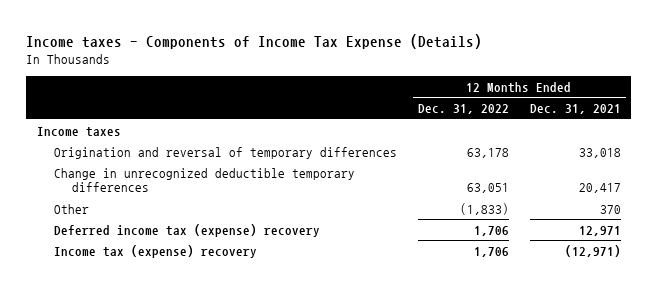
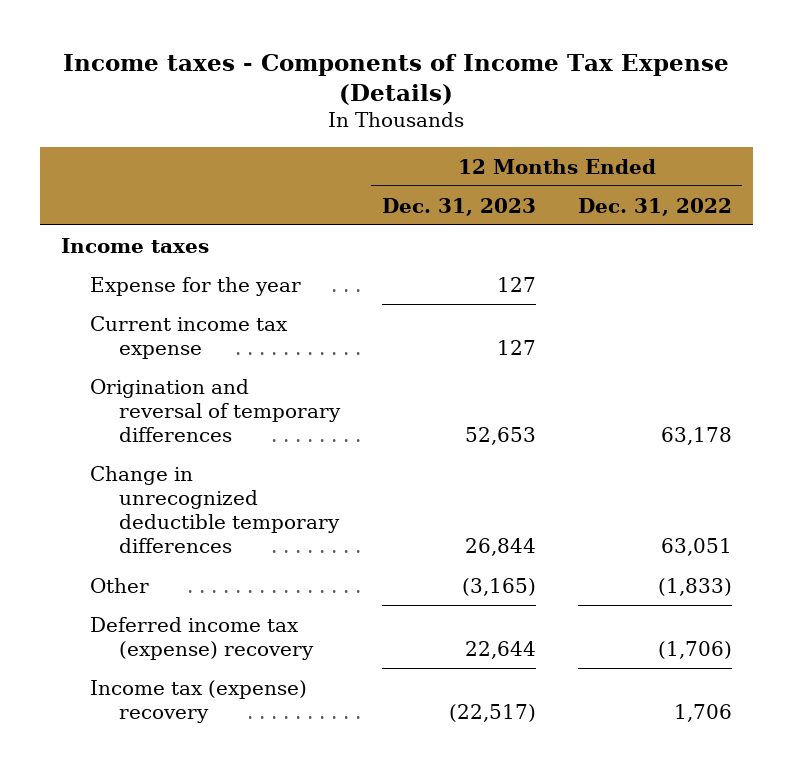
[529,104,621,115] Dec. 31, 2021 -> none
none -> [381,197,536,216] Dec. 31, 2023
none -> [89,276,301,296] Expense for the year
none -> [89,315,288,359] Current income tax expense
[474,225,510,236] 1,706 -> [657,640,732,659] (1,706)

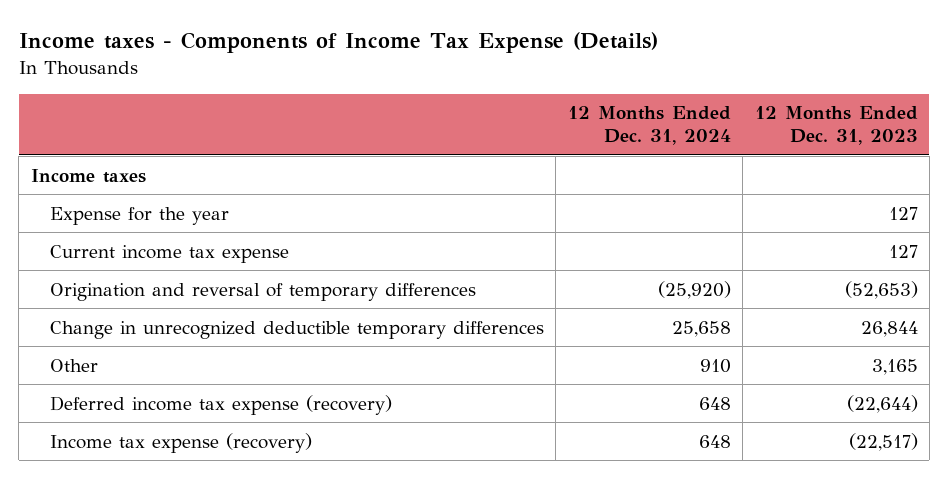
[577,197,732,216] Dec. 31, 2022 -> none
none -> [567,106,731,146] 12 Months Ended Dec. 31, 2024
[464,427,536,446] 52,653 -> [844,280,918,299] (52,653)
[461,577,536,596] (3,165) -> [871,358,918,375] 3,165
[89,616,314,660] Deferred income tax (expense) recovery -> [50,394,393,415] Deferred income tax expense (recovery)
[464,640,536,659] 22,644 -> [846,394,918,413] (22,644)
[89,679,307,723] Income tax (expense) recovery -> [50,432,313,453] Income tax expense (recovery)

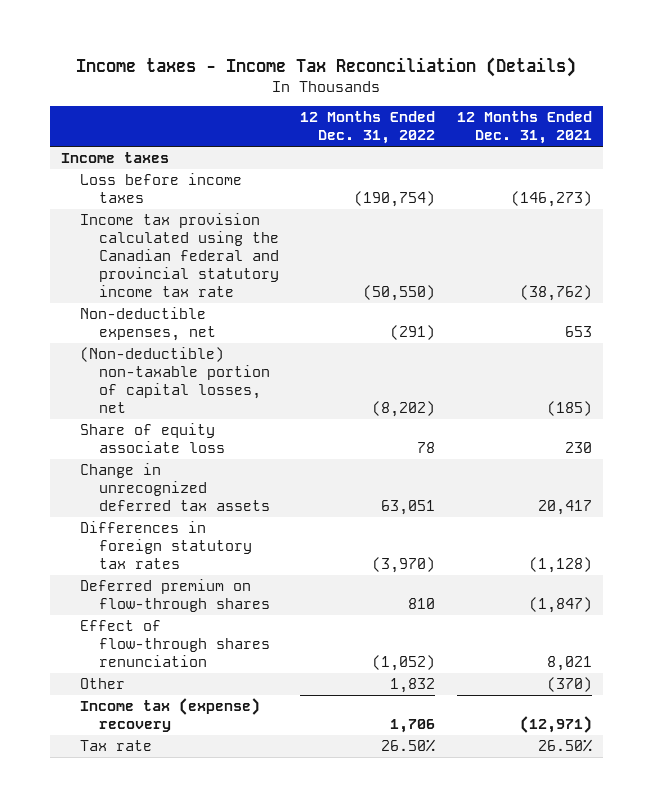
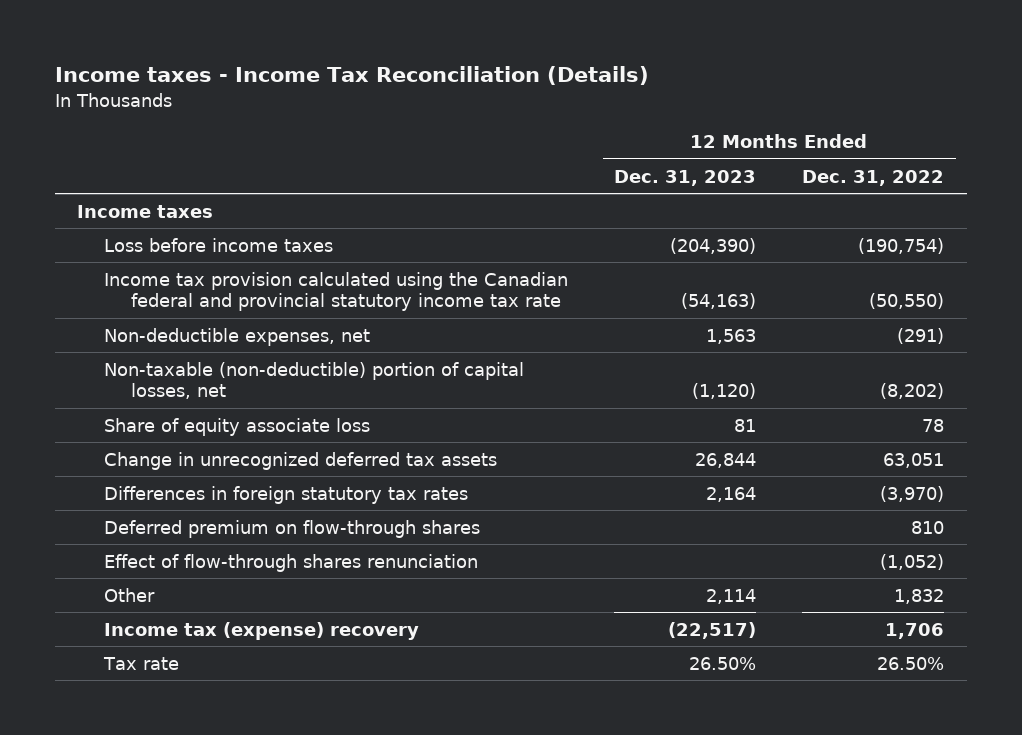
[456,111,592,145] 12 Months Ended Dec. 31, 2021 -> none
none -> [614,169,757,186] Dec. 31, 2023
[79,346,270,414] (Non-deductible) non-taxable portion of capital losses, net -> [104,361,525,400] Non-taxable (non-deductible) portion of capital losses, net

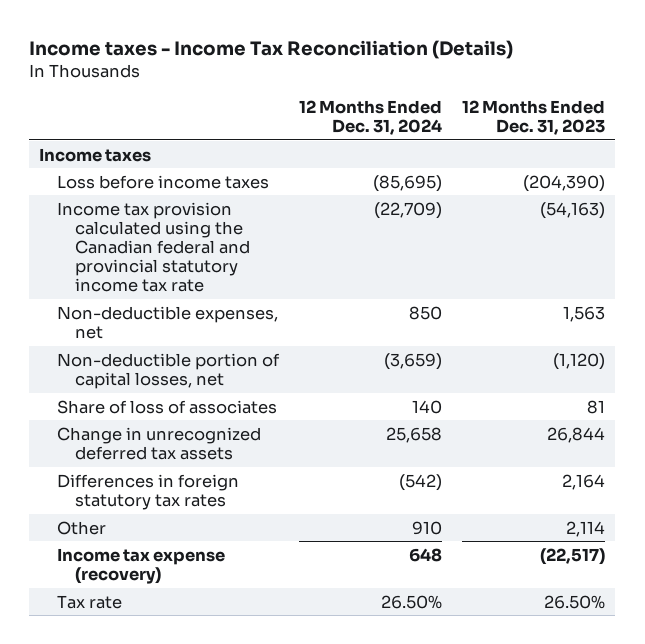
[802,169,945,186] Dec. 31, 2022 -> none
none -> [299,99,443,135] 12 Months Ended Dec. 31, 2024
[104,361,525,400] Non-taxable (non-deductible) portion of capital losses, net -> [57,352,281,389] Non-deductible portion of capital losses, net
[104,417,371,436] Share of equity associate loss -> [57,399,278,414] Share of loss of associates
[104,519,481,538] Deferred premium on flow-through shares -> none
[104,553,479,572] Effect of flow-through shares renunciation -> none
[104,621,420,640] Income tax (expense) recovery -> [57,547,226,584] Income tax expense (recovery)

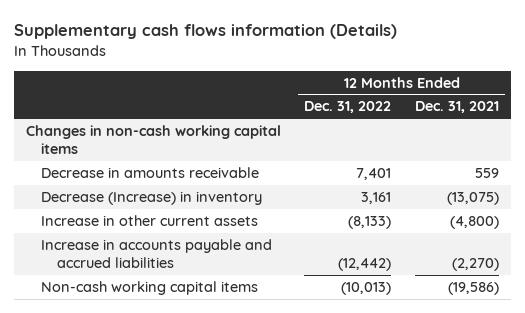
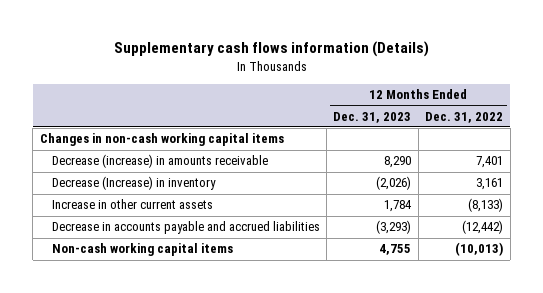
[414,101,499,114] Dec. 31, 2021 -> none
none -> [333,111,412,123] Dec. 31, 2023
[41,167,260,179] Decrease in amounts receivable -> [51,154,268,169] Decrease (increase) in amounts receivable
[41,239,273,269] Increase in accounts payable and accrued liabilities -> [51,221,320,235] Decrease in accounts payable and accrued liabilities

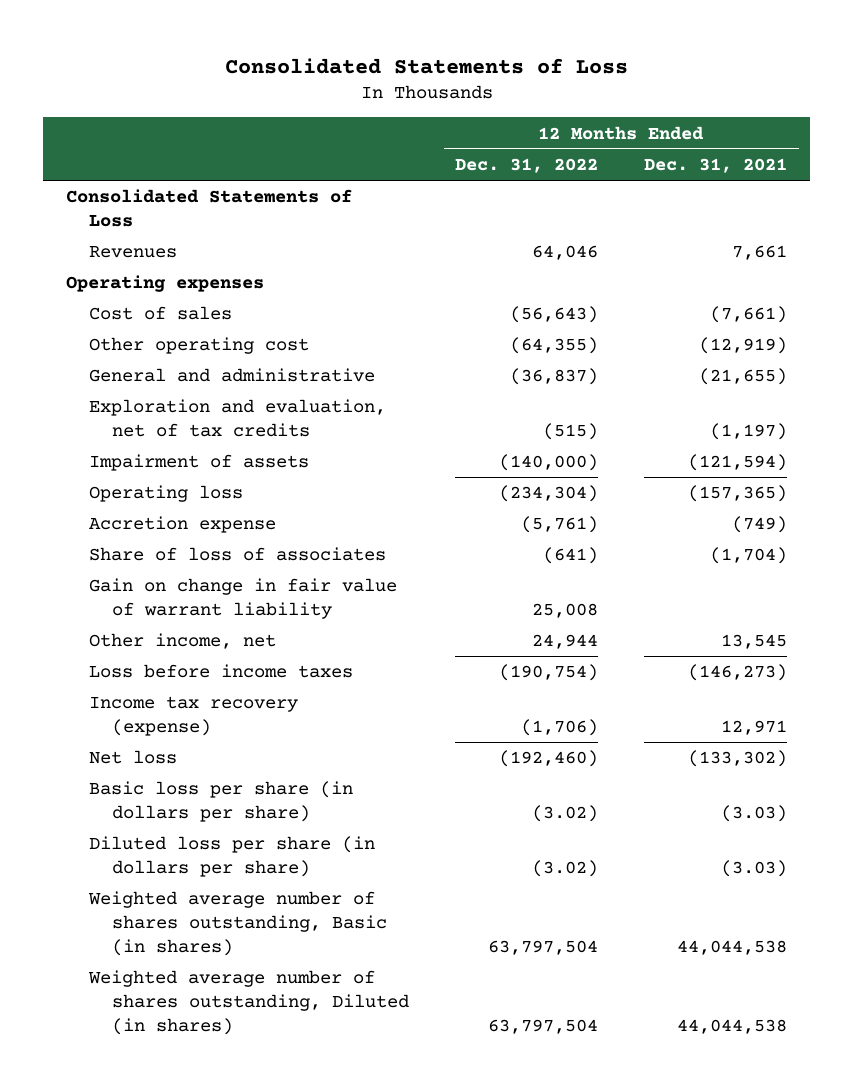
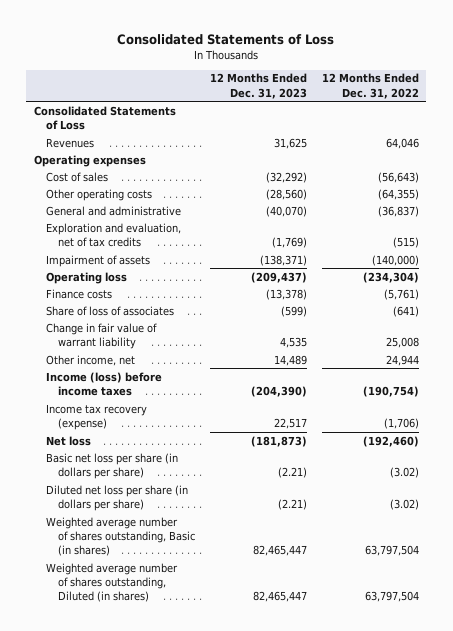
[644,157,788,173] Dec. 31, 2021 -> none
none -> [209,73,307,99] 12 Months Ended Dec. 31, 2023
[89,337,310,355] Other operating cost -> [45,188,152,201] Other operating costs
[89,516,277,534] Accretion expense -> [45,288,112,299] Finance costs
[89,578,398,620] Gain on change in fair value of warrant liability -> [45,322,157,349] Change in fair value of warrant liability
[89,664,354,679] Loss before income taxes -> [45,371,162,396] Income (loss) before income taxes
[89,781,354,823] Basic loss per share (in dollars per share) -> [45,452,178,479] Basic net loss per share (in dollars per share)
[89,836,376,878] Diluted loss per share (in dollars per share) -> [45,484,188,511] Diluted net loss per share (in dollars per share)

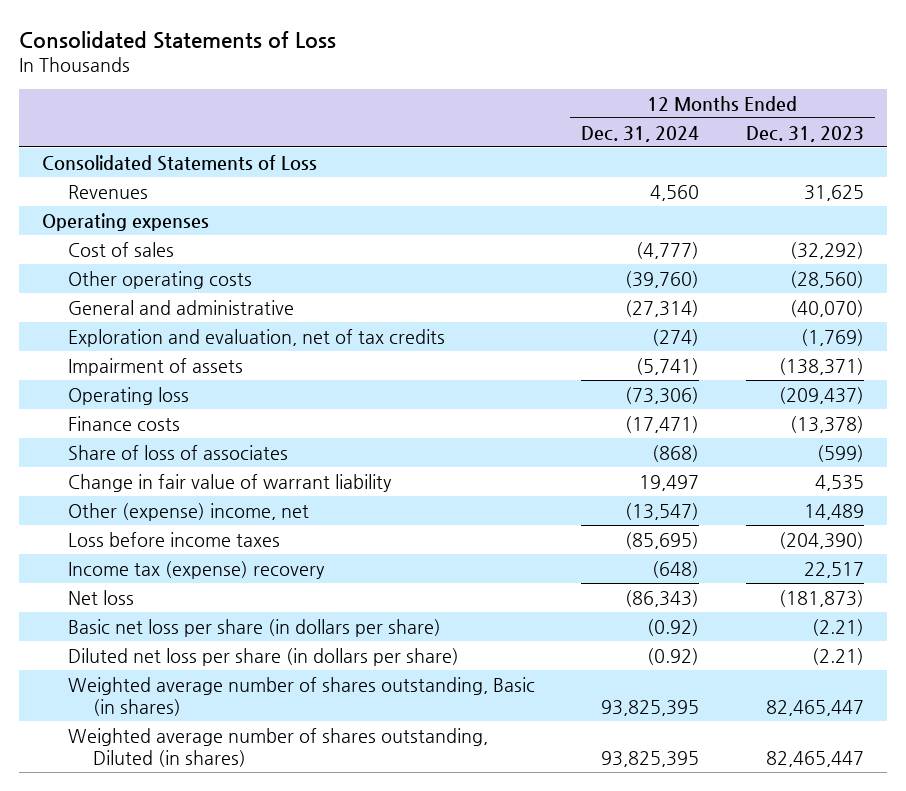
[321,73,419,99] 12 Months Ended Dec. 31, 2022 -> none
none -> [581,125,700,142] Dec. 31, 2024
[45,354,135,366] Other income, net -> [67,502,309,521] Other (expense) income, net
[45,371,162,396] Income (loss) before income taxes -> [67,531,280,547] Loss before income taxes
[45,403,147,430] Income tax recovery (expense) -> [67,560,325,579] Income tax (expense) recovery

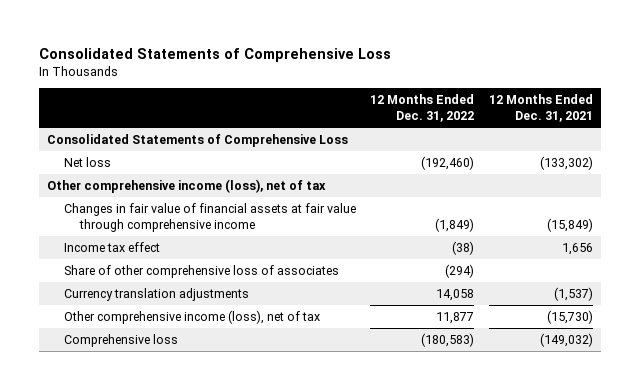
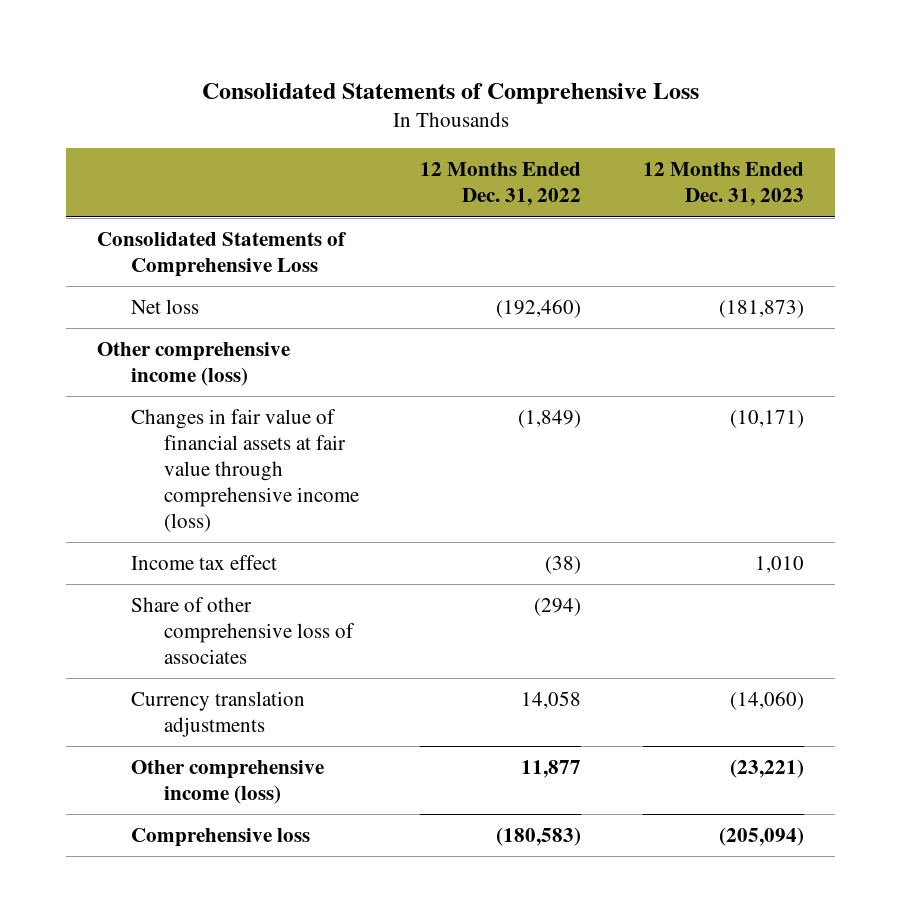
[489,94,594,123] 12 Months Ended Dec. 31, 2021 -> none
none -> [643,162,805,207] 12 Months Ended Dec. 31, 2023
[46,178,326,193] Other comprehensive income (loss), net of tax -> [97,341,291,387] Other comprehensive income (loss)
[63,202,356,233] Changes in fair value of financial assets at fair value through comprehensive income -> [130,408,359,533] Changes in fair value of financial assets at fair value through comprehensive income (loss)
[63,309,320,324] Other comprehensive income (loss), net of tax -> [130,759,324,805] Other comprehensive income (loss)

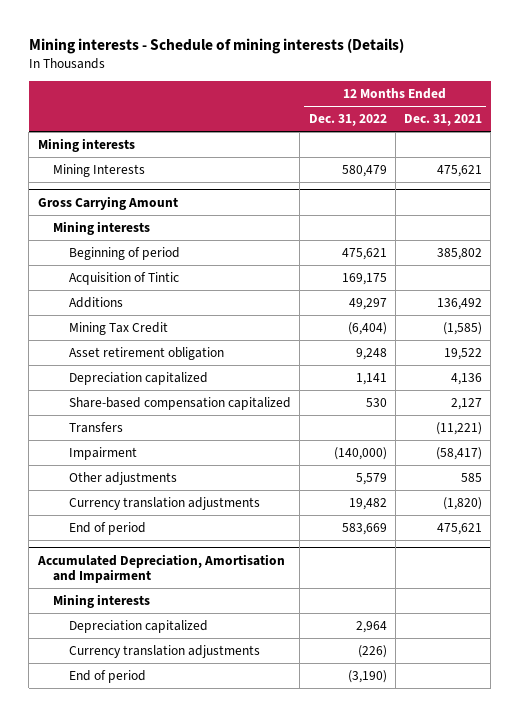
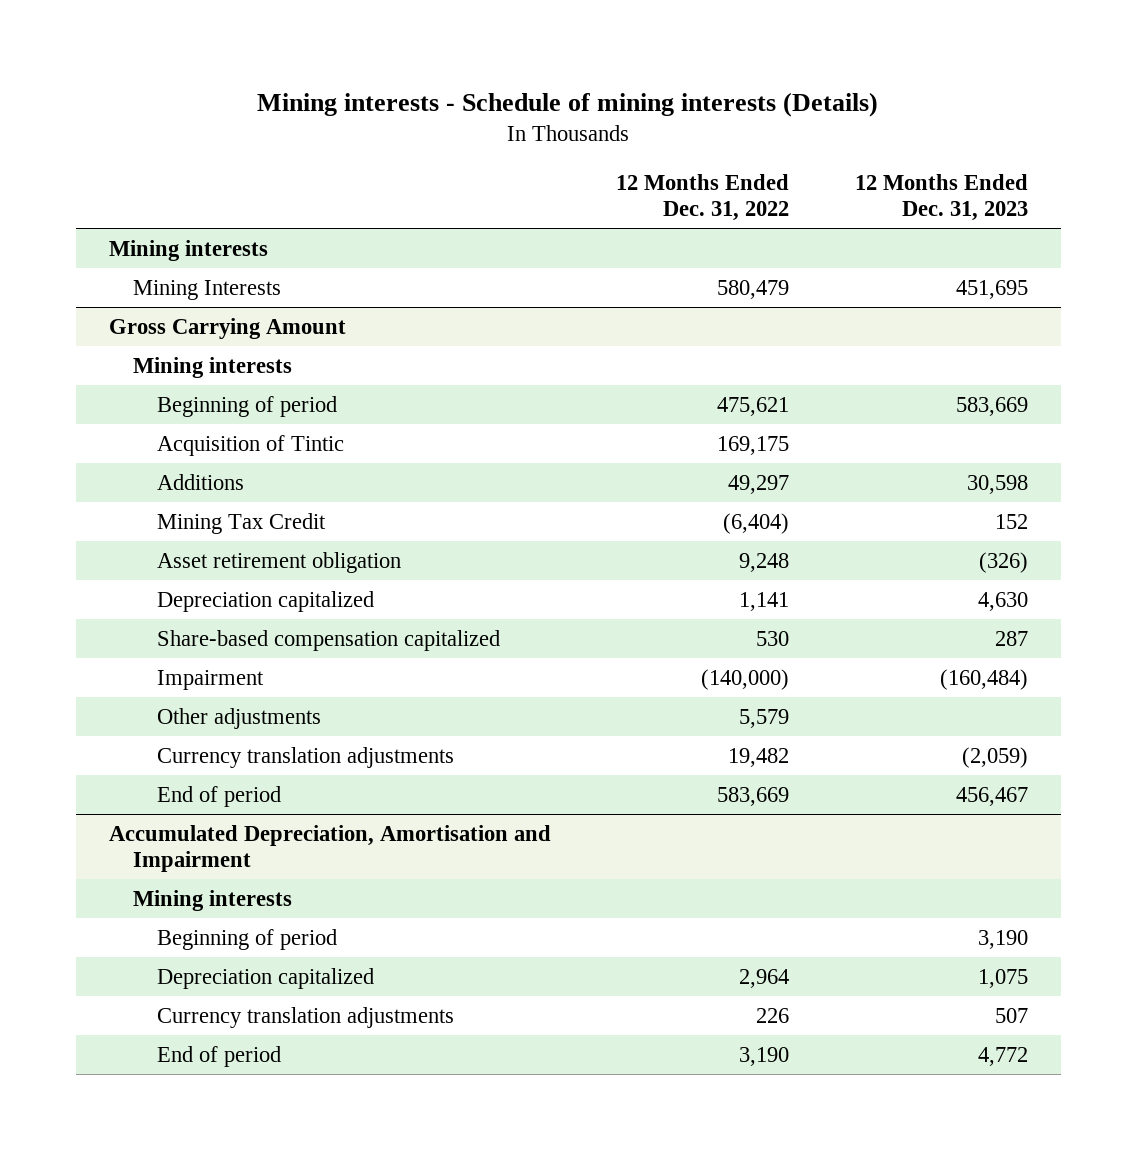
[403,114,482,127] Dec. 31, 2021 -> none
none -> [855,174,1029,222] 12 Months Ended Dec. 31, 2023
[69,421,124,433] Transfers -> none
none -> [157,928,338,950] Beginning of period
[357,644,387,658] (226) -> [756,1007,790,1023] 226
[347,669,387,683] (3,190) -> [739,1046,790,1066] 3,190

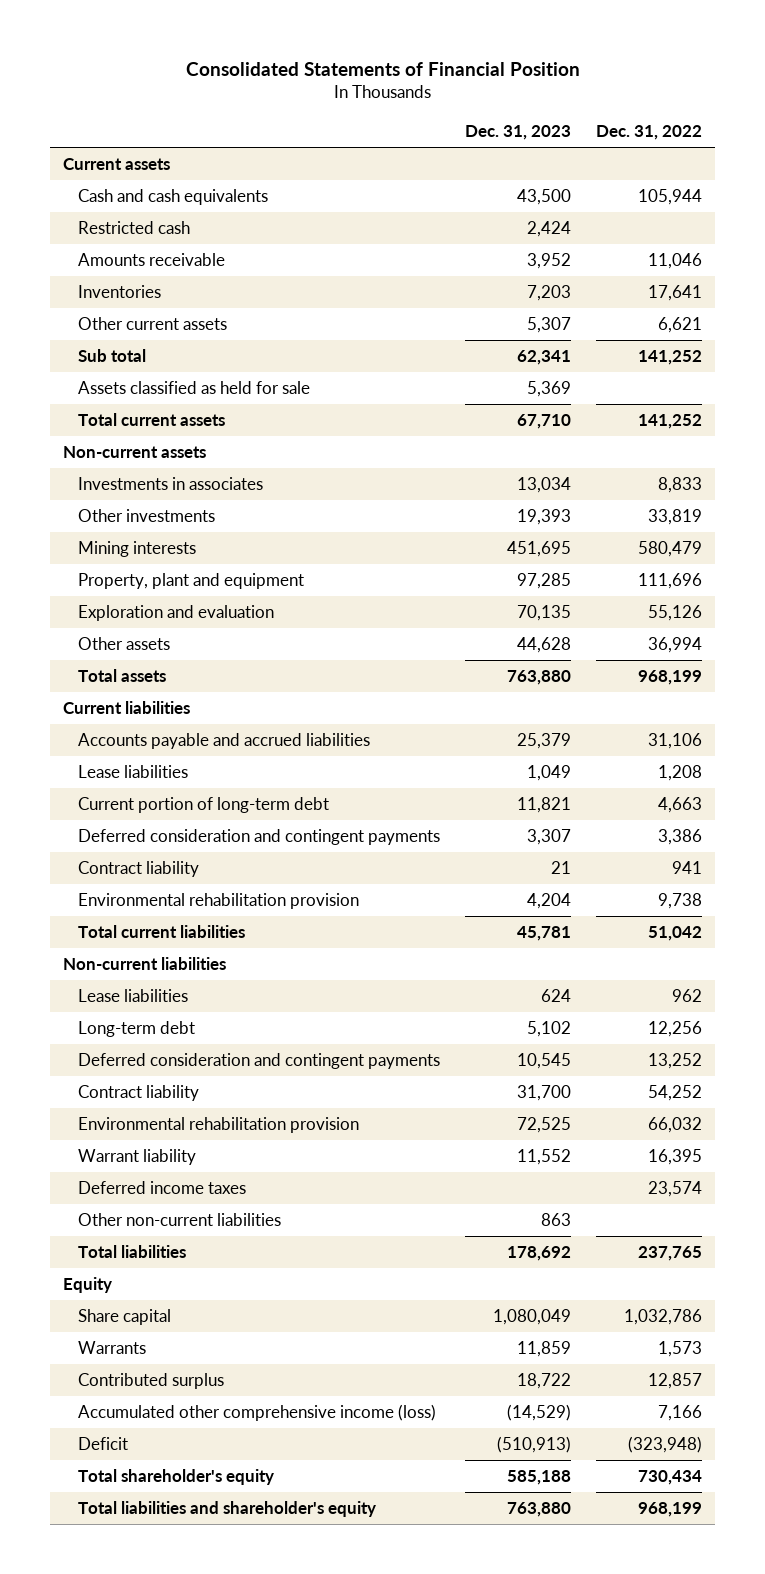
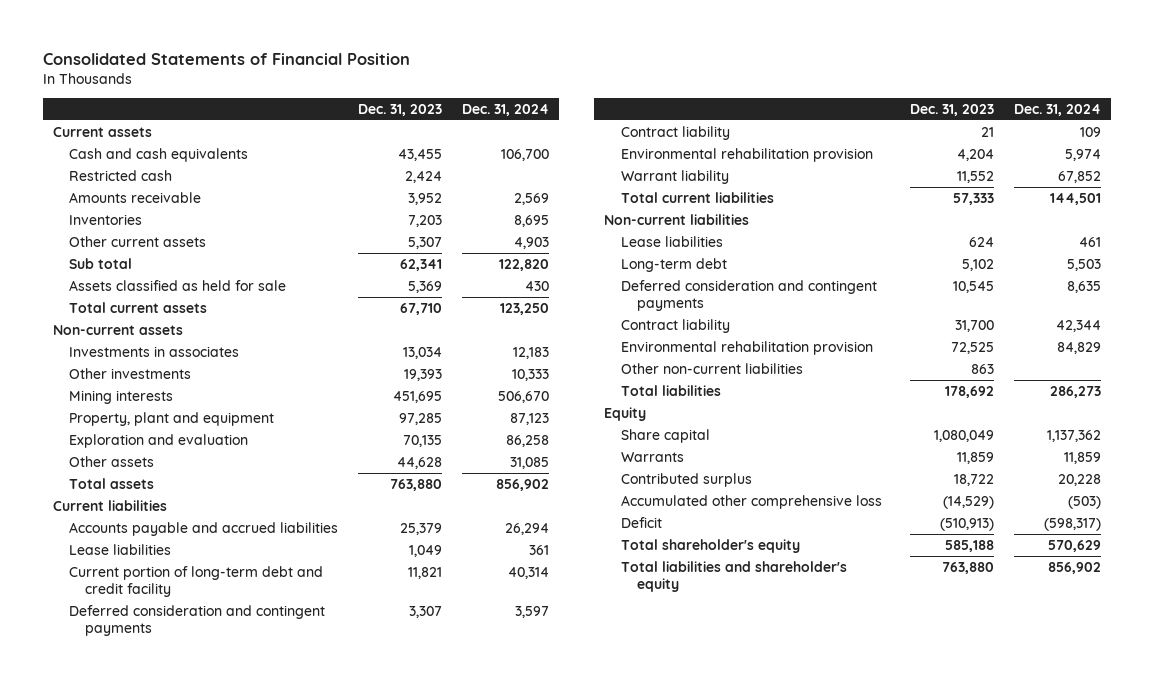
[596,124,703,140] Dec. 31, 2022 -> none
none -> [462,104,550,117] Dec. 31, 2024
[517,189,572,206] 43,500 -> [398,148,443,161] 43,455
[78,797,330,814] Current portion of long-term debt -> [69,565,324,597] Current portion of long-term debt and credit facility
[78,1149,197,1166] Warrant liability -> [620,169,729,184] Warrant liability
[517,926,572,942] 45,781 -> [952,192,994,205] 57,333
[78,1181,247,1195] Deferred income taxes -> none
[78,1404,437,1422] Accumulated other comprehensive income (loss) -> [620,494,882,509] Accumulated other comprehensive loss

